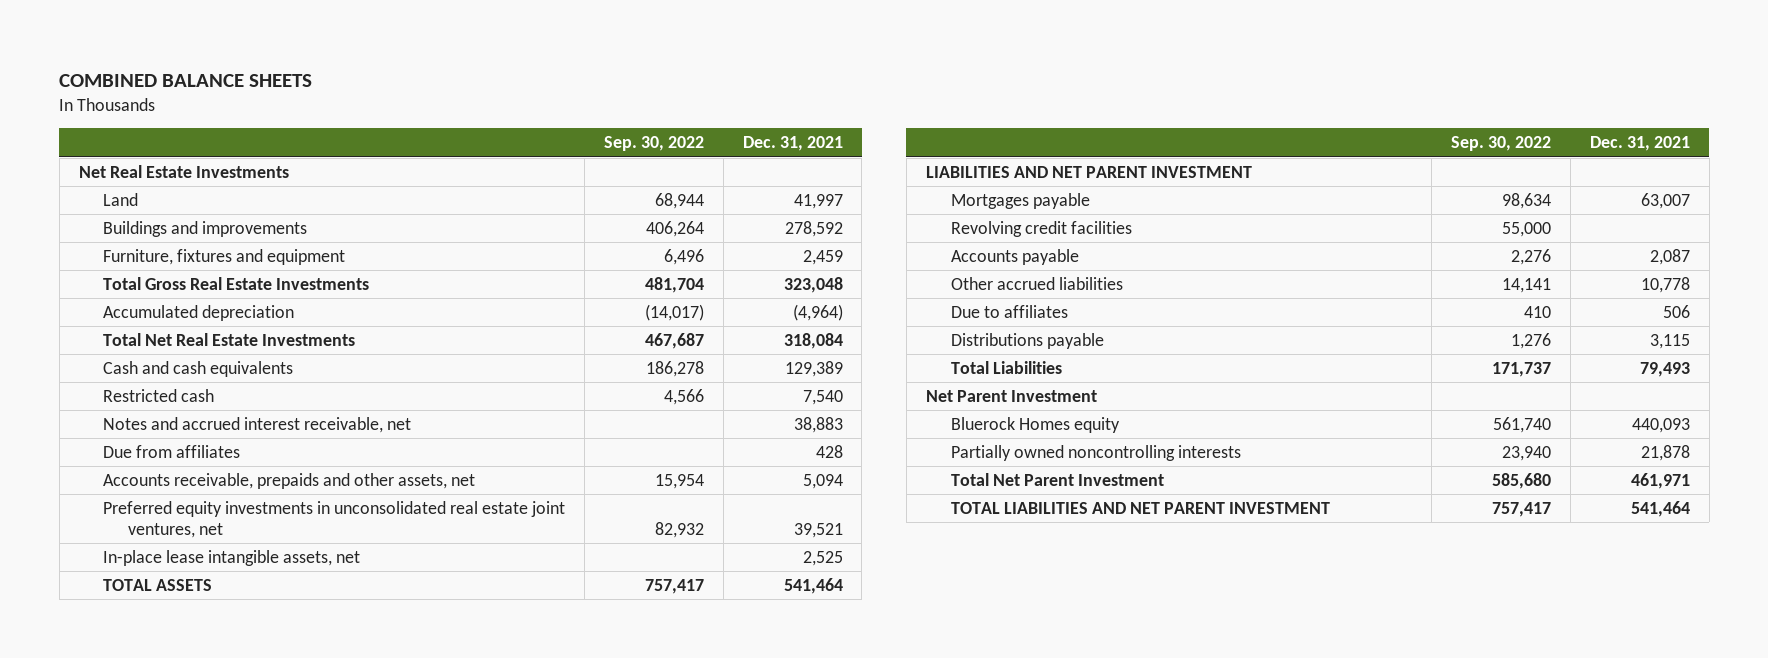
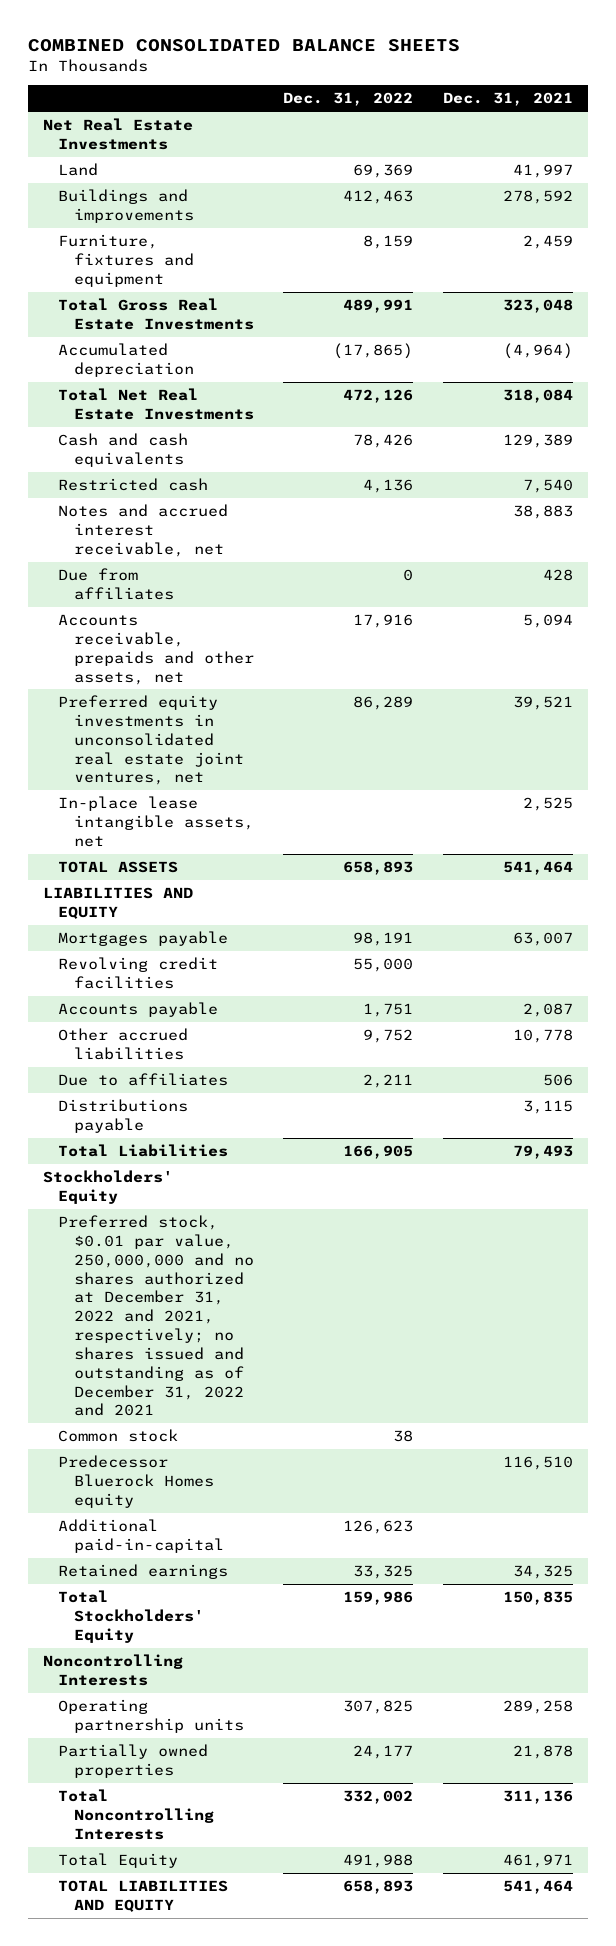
[59,73,313,87] COMBINED BALANCE SHEETS -> [28,38,461,52] COMBINED CONSOLIDATED BALANCE SHEETS
[604,136,705,152] Sep. 30, 2022 -> none
none -> [283,92,414,107] Dec. 31, 2022
[925,165,1252,178] LIABILITIES AND NET PARENT INVESTMENT -> [43,887,194,919] LIABILITIES AND EQUITY
[925,389,1097,402] Net Parent Investment -> none
none -> [43,1170,174,1204] Stockholders' Equity
none -> [58,1215,254,1417] Preferred stock, $0.01 par value, 250,000,000 and no shares authorized at December 31, 2022 and 2021, respectively; no shares issued and outstanding as of December 31, 2022 and 2021
none -> [58,1429,179,1443] Common stock
none -> [58,1455,214,1508] Predecessor Bluerock Homes equity
none -> [58,1519,224,1553] Additional paid-in-capital
none -> [58,1564,229,1580] Retained earnings
[950,416,1120,433] Bluerock Homes equity -> [58,1590,204,1643] Total Stockholders' Equity
[1631,417,1690,433] 440,093 -> [503,1591,574,1606] 150,835
none -> [43,1654,184,1686] Noncontrolling Interests
none -> [58,1699,244,1733] Operating partnership units
[950,444,1241,461] Partially owned noncontrolling interests -> [58,1744,209,1778] Partially owned properties
none -> [58,1789,214,1840] Total Noncontrolling Interests
[950,472,1164,486] Total Net Parent Investment -> [58,1853,179,1869] Total Equity
[950,501,1330,514] TOTAL LIABILITIES AND NET PARENT INVESTMENT -> [58,1880,229,1912] TOTAL LIABILITIES AND EQUITY

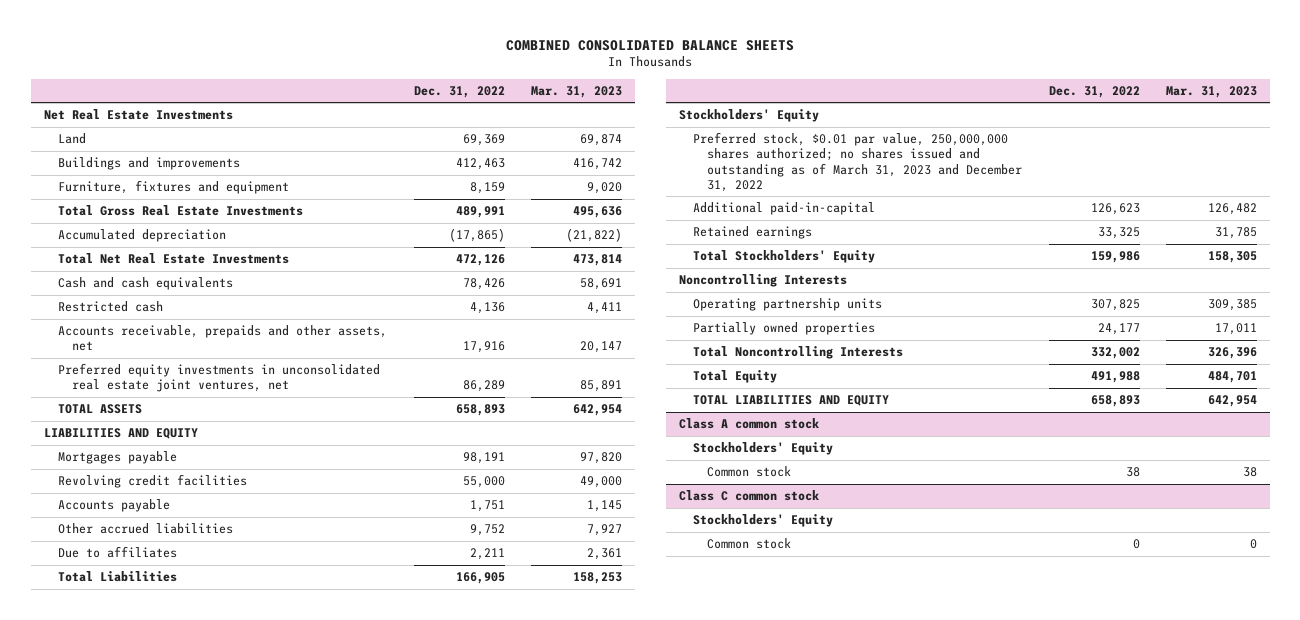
[443,92,574,107] Dec. 31, 2021 -> none
none -> [530,85,622,98] Mar. 31, 2023
[58,504,229,557] Notes and accrued interest receivable, net -> none
[58,568,174,600] Due from affiliates -> none
[58,796,254,847] In-place lease intangible assets, net -> none
[58,1099,189,1133] Distributions payable -> none
[58,1429,179,1443] Common stock -> none
[58,1455,214,1508] Predecessor Bluerock Homes equity -> none
[58,1215,254,1417] Preferred stock, $0.01 par value, 250,000,000 and no shares authorized at December 31, 2022 and 2021, respectively; no shares issued and outstanding as of December 31, 2022 and 2021 -> [693,132,1023,192] Preferred stock, $0.01 par value, 250,000,000 shares authorized; no shares issued and outstanding as of March 31, 2023 and December 31, 2022
none -> [678,418,819,430] Class A common stock
none -> [693,442,834,456] Stockholders' Equity
none -> [707,466,792,478] Common stock
none -> [678,490,819,502] Class C common stock
none -> [693,514,834,528] Stockholders' Equity
none -> [707,538,792,550] Common stock

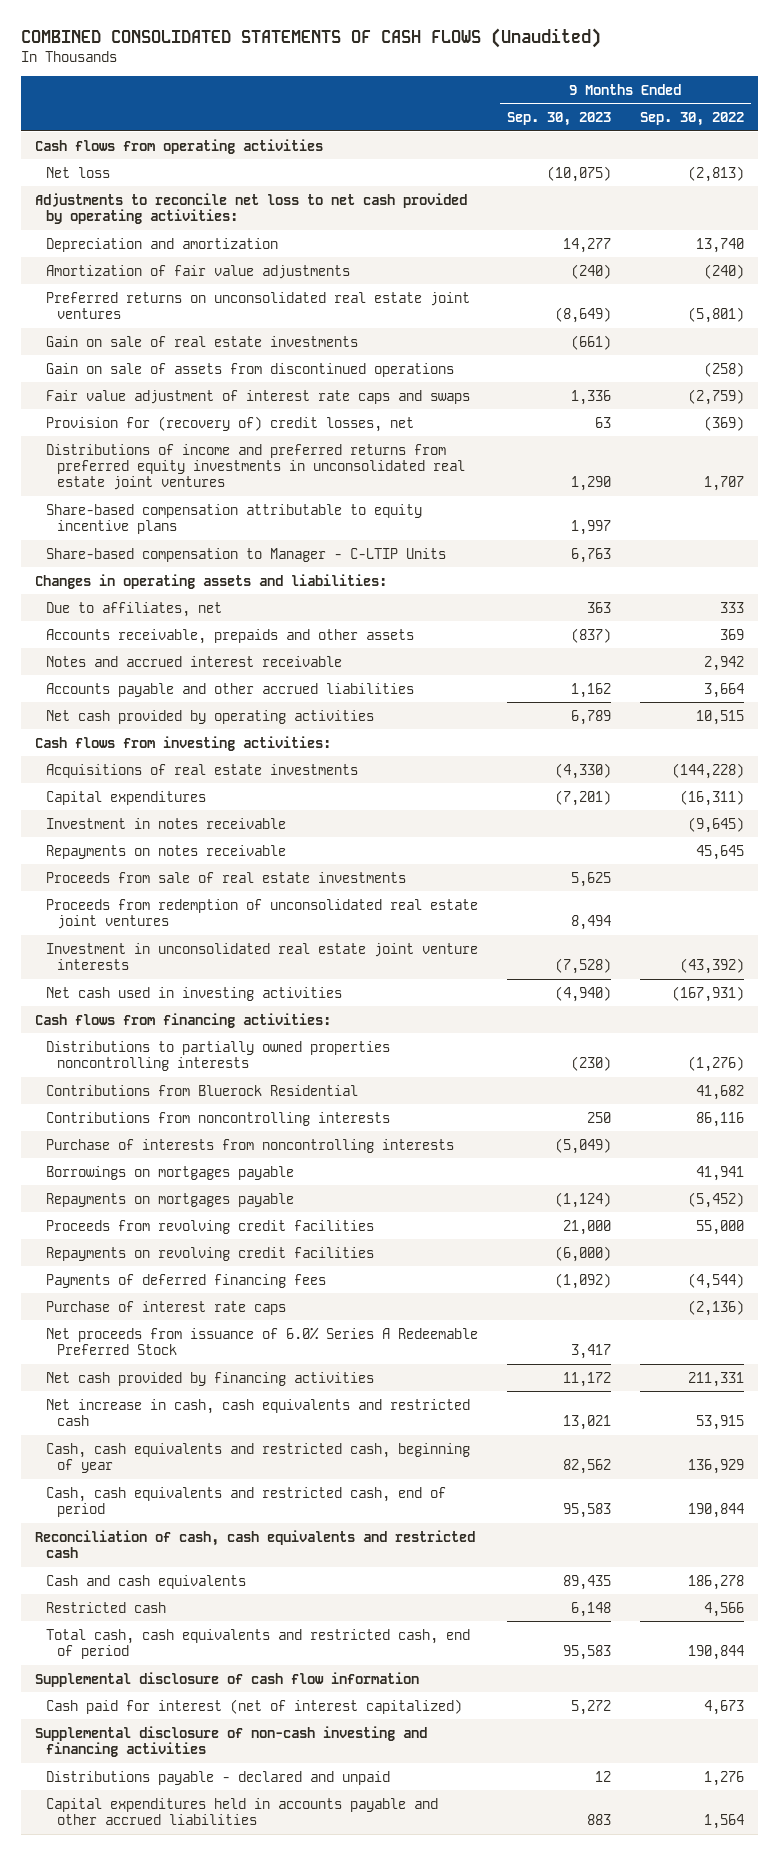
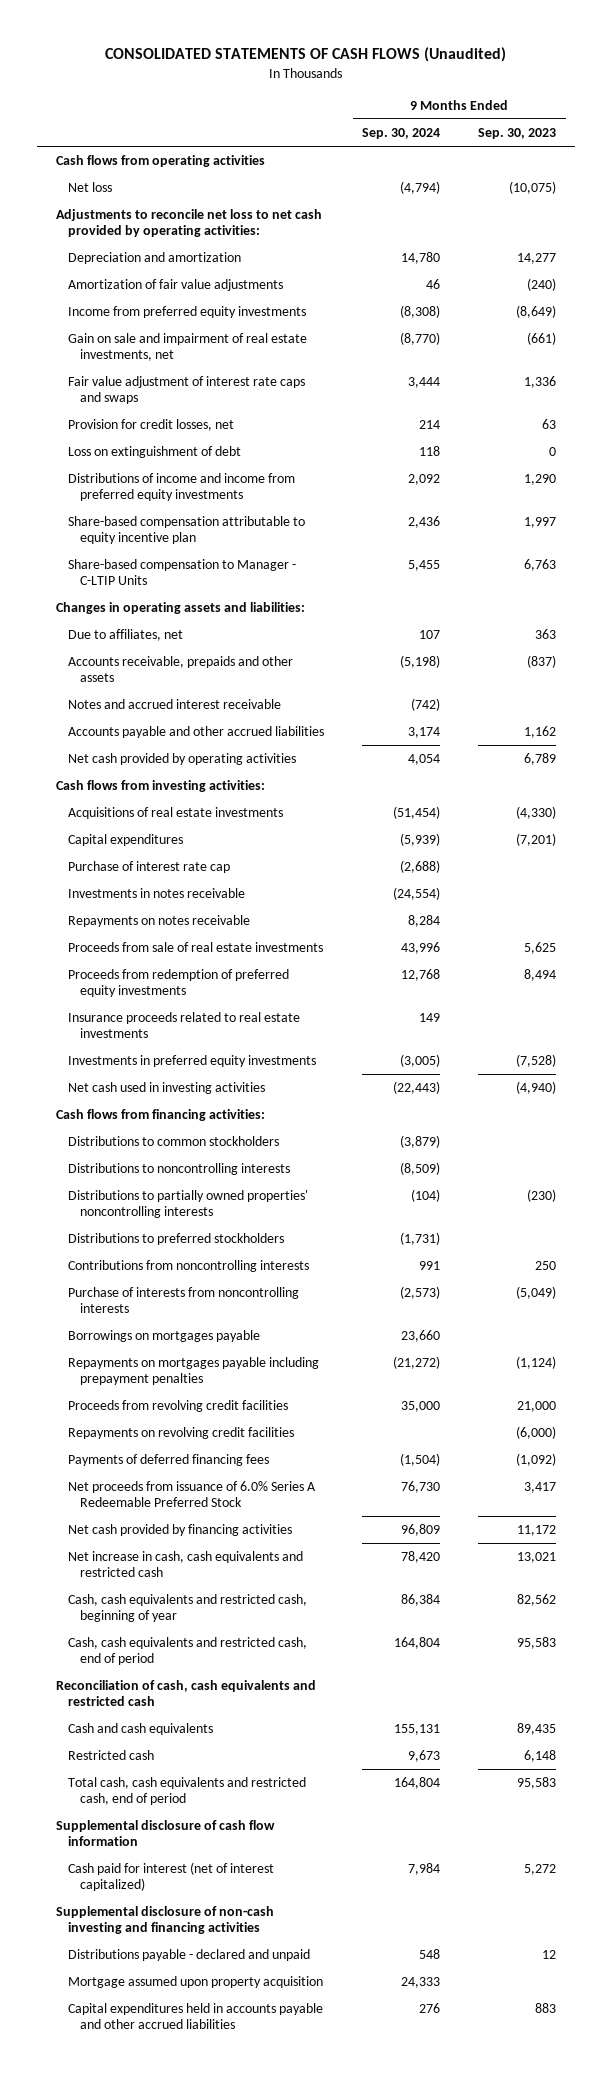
[20,27,601,48] COMBINED CONSOLIDATED STATEMENTS OF CASH FLOWS (Unaudited) -> [105,46,507,62] CONSOLIDATED STATEMENTS OF CASH FLOWS (Unaudited)
[639,112,744,127] Sep. 30, 2022 -> none
none -> [362,127,441,139] Sep. 30, 2024
[46,362,455,377] Gain on sale of assets from discontinued operations -> none
[46,291,471,319] Preferred returns on unconsolidated real estate joint ventures -> [68,306,307,319] Income from preferred equity investments
[46,335,359,347] Gain on sale of real estate investments -> [68,333,308,362] Gain on sale and impairment of real estate investments, net
[46,415,415,432] Provision for (recovery of) credit losses, net -> [68,419,235,432] Provision for credit losses, net
none -> [68,446,242,459] Loss on extinguishment of debt
[46,443,466,491] Distributions of income and preferred returns from preferred equity investments in unconsolidated real estate joint ventures -> [68,473,296,502] Distributions of income and income from preferred equity investments
[46,503,423,534] Share-based compensation attributable to equity incentive plans -> [68,516,306,545] Share-based compensation attributable to equity incentive plan
none -> [68,861,231,874] Purchase of interest rate cap
[46,817,287,829] Investment in notes receivable -> [68,888,246,899] Investments in notes receivable
[46,898,479,929] Proceeds from redemption of unconsolidated real estate joint ventures -> [68,969,290,998] Proceeds from redemption of preferred equity investments
none -> [68,1012,301,1039] Insurance proceeds related to real estate investments
[46,942,479,970] Investment in unconsolidated real estate joint venture interests -> [68,1055,317,1068] Investments in preferred equity investments
[46,1084,359,1096] Contributions from Bluerock Residential -> none
none -> [68,1136,280,1147] Distributions to common stockholders
none -> [68,1163,291,1176] Distributions to noncontrolling interests
[46,1040,391,1071] Distributions to partially owned properties noncontrolling interests -> [68,1190,309,1219] Distributions to partially owned properties' noncontrolling interests
none -> [68,1233,285,1246] Distributions to preferred stockholders
[46,1192,295,1207] Repayments on mortgages payable -> [68,1357,320,1386] Repayments on mortgages payable including prepayment penalties
[46,1300,287,1315] Purchase of interest rate caps -> none
none -> [68,1976,324,1989] Mortgage assumed upon property acquisition

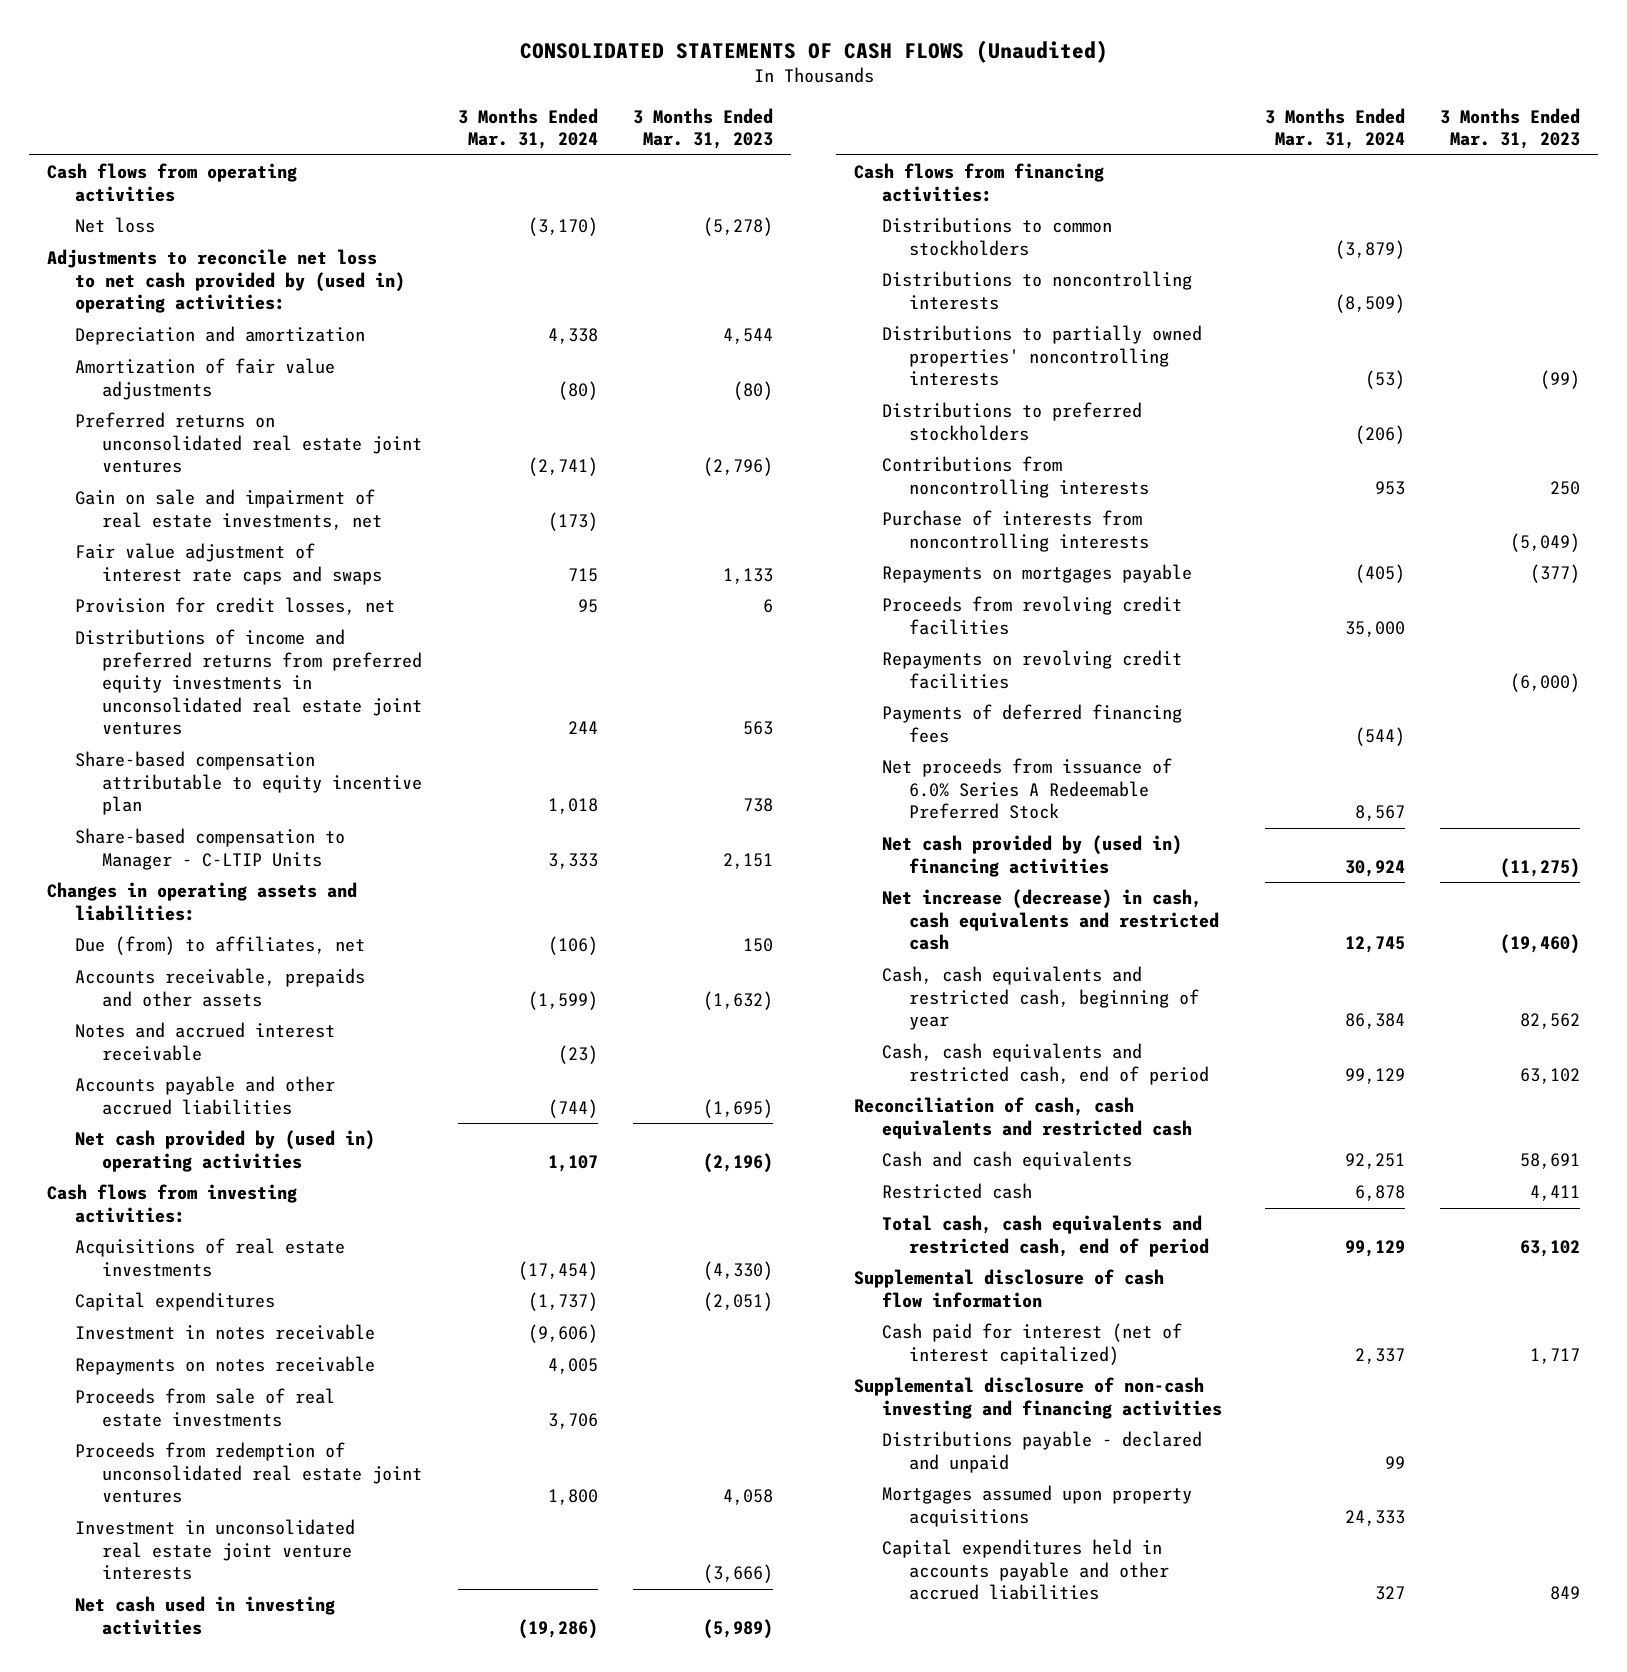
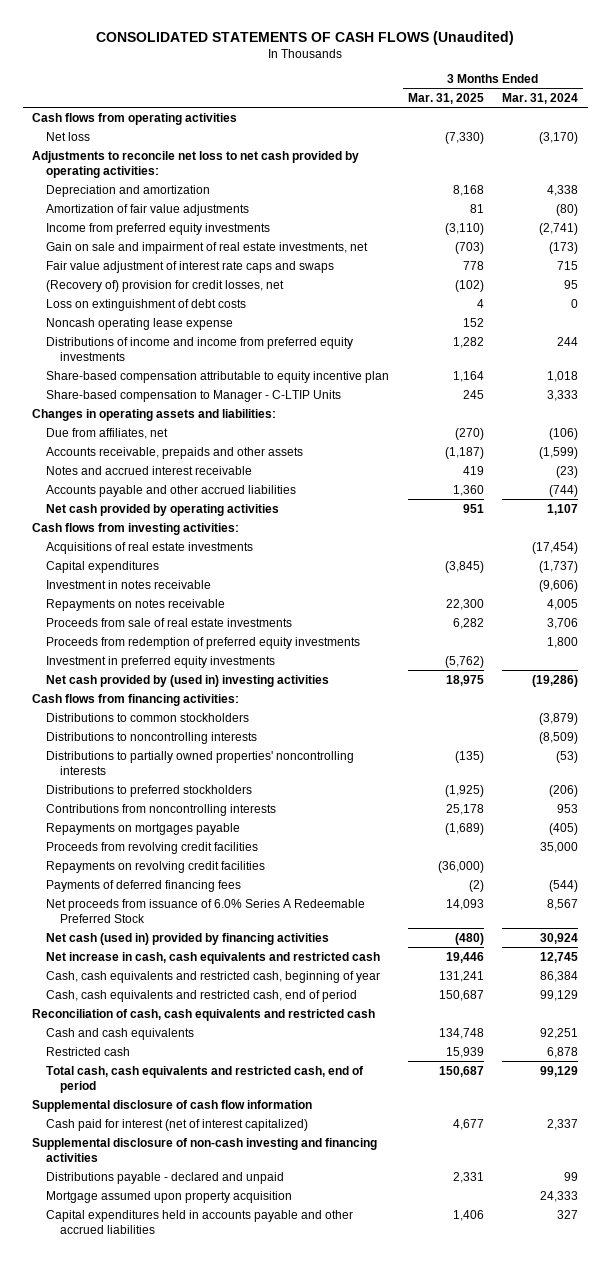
[633,107,774,150] 3 Months Ended Mar. 31, 2023 -> none
none -> [407,93,484,105] Mar. 31, 2025
[47,249,405,314] Adjustments to reconcile net loss to net cash provided by (used in) operating activities: -> [32,150,360,178] Adjustments to reconcile net loss to net cash provided by operating activities:
[74,412,423,474] Preferred returns on unconsolidated real estate joint ventures -> [46,222,271,235] Income from preferred equity investments
[74,597,395,616] Provision for credit losses, net -> [46,279,285,292] (Recovery of) provision for credit losses, net
none -> [46,298,247,311] Loss on extinguishment of debt costs
none -> [46,317,234,330] Noncash operating lease expense
[74,629,423,736] Distributions of income and preferred returns from preferred equity investments in unconsolidated real estate joint ventures -> [46,336,354,361] Distributions of income and income from preferred equity investments
[74,936,365,956] Due (from) to affiliates, net -> [46,427,169,439] Due from affiliates, net
[74,1130,375,1172] Net cash provided by (used in) operating activities -> [46,503,280,516] Net cash provided by operating activities
[74,1442,423,1504] Proceeds from redemption of unconsolidated real estate joint ventures -> none
none -> [46,636,361,649] Proceeds from redemption of preferred equity investments
[74,1519,355,1581] Investment in unconsolidated real estate joint venture interests -> [46,655,276,668] Investment in preferred equity investments
[74,1596,335,1635] Net cash used in investing activities -> [46,674,330,687] Net cash provided by (used in) investing activities
[881,510,1150,552] Purchase of interests from noncontrolling interests -> none
[881,835,1182,877] Net cash provided by (used in) financing activities -> [46,932,330,945] Net cash (used in) provided by financing activities
[881,889,1220,951] Net increase (decrease) in cash, cash equivalents and restricted cash -> [46,951,381,964] Net increase in cash, cash equivalents and restricted cash
[881,1485,1192,1527] Mortgages assumed upon property acquisitions -> [46,1190,293,1203] Mortgage assumed upon property acquisition

